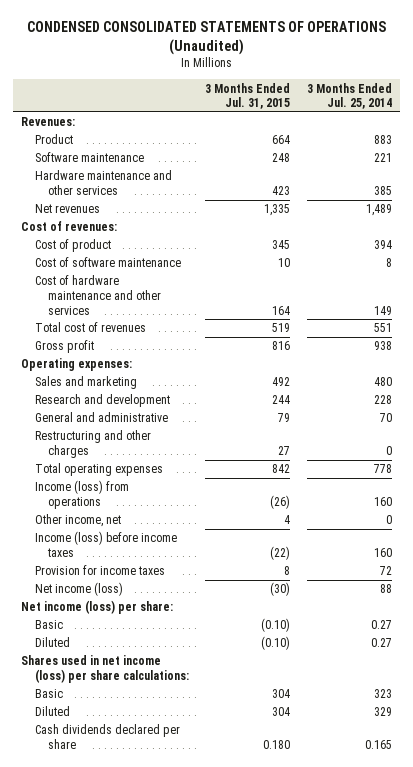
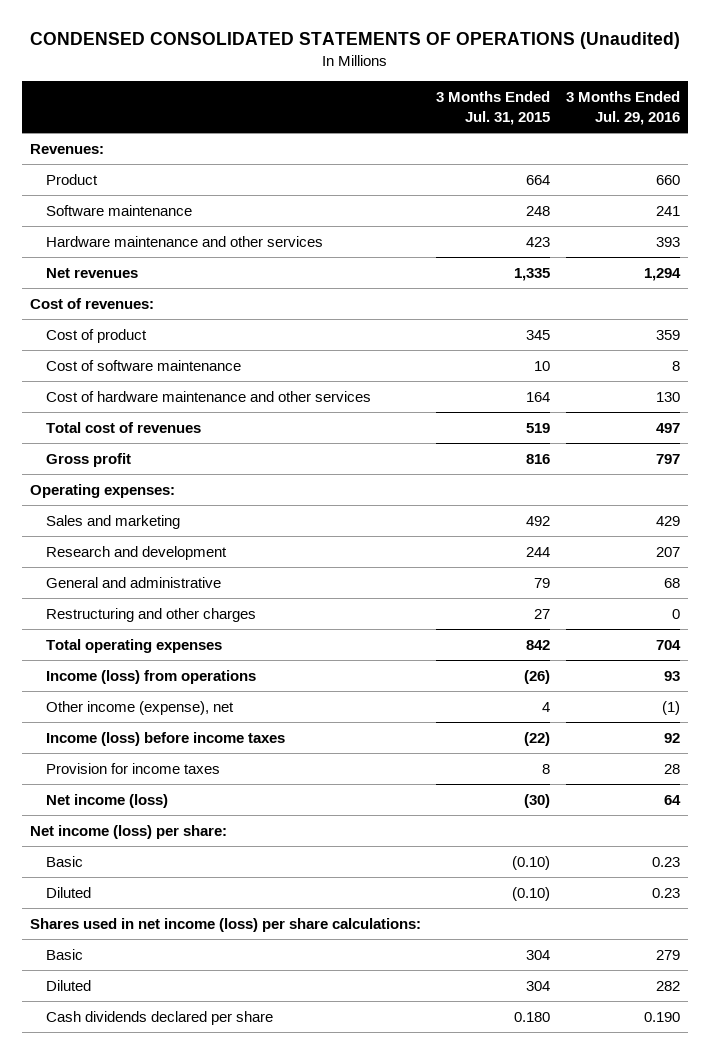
[306,82,392,110] 3 Months Ended Jul. 25, 2014 -> none
none -> [566,91,681,125] 3 Months Ended Jul. 29, 2016
[34,514,121,528] Other income, net -> [45,700,234,715] Other income (expense), net

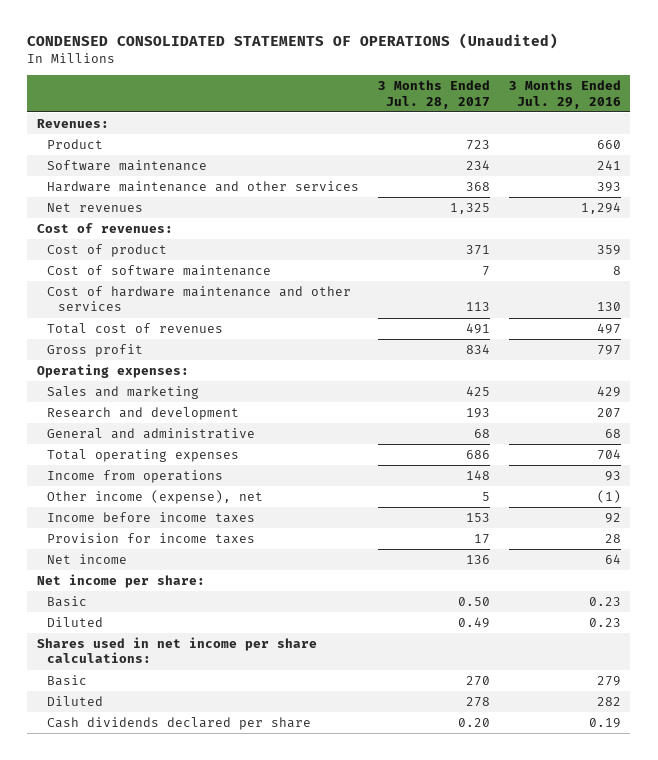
[436,91,551,125] 3 Months Ended Jul. 31, 2015 -> none
none -> [378,80,491,109] 3 Months Ended Jul. 28, 2017
[45,607,256,622] Restructuring and other charges -> none
[45,669,256,684] Income (loss) from operations -> [47,469,224,483] Income from operations
[45,731,285,746] Income (loss) before income taxes -> [47,511,256,523] Income before income taxes
[45,793,168,808] Net income (loss) -> [47,553,128,564] Net income
[29,824,227,839] Net income (loss) per share: -> [36,573,205,588] Net income per share:
[29,917,421,932] Shares used in net income (loss) per share calculations: -> [36,636,317,664] Shares used in net income per share calculations:
[644,1011,681,1022] 0.190 -> [589,717,622,728] 0.19

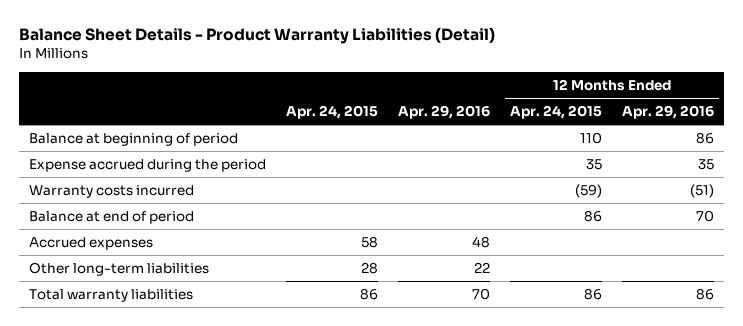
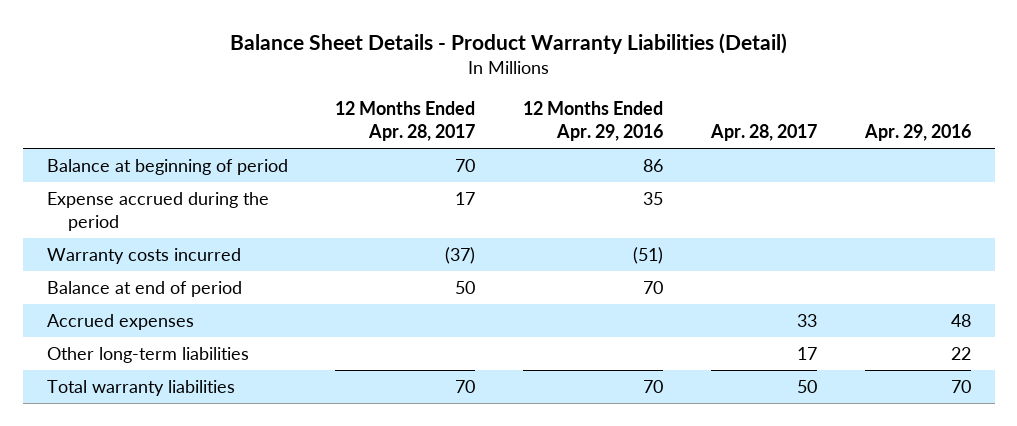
[286,104,379,119] Apr. 24, 2015 -> none
[510,104,603,119] Apr. 24, 2015 -> none
none -> [335,101,476,142] 12 Months Ended Apr. 28, 2017
none -> [709,124,817,142] Apr. 28, 2017
[696,287,715,300] 86 -> [643,379,664,393] 70

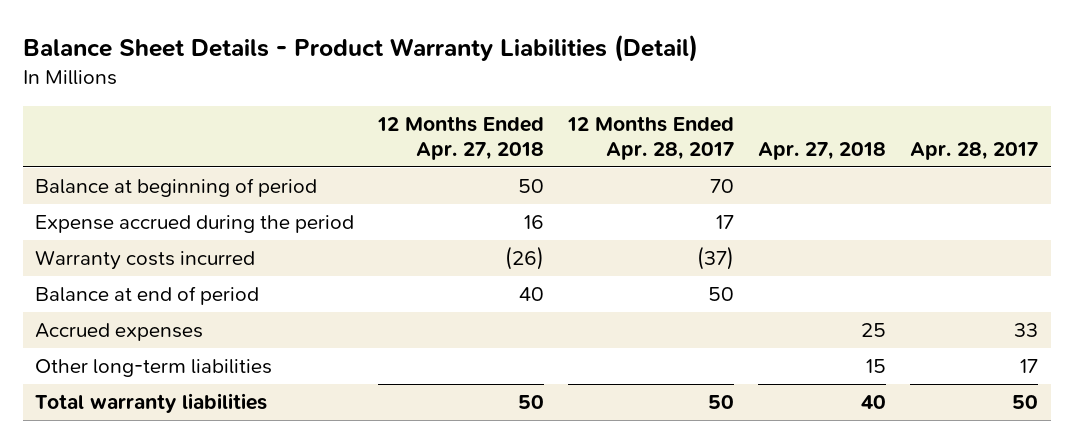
[523,101,664,142] 12 Months Ended Apr. 29, 2016 -> none
[863,124,971,142] Apr. 29, 2016 -> none
none -> [377,115,545,161] 12 Months Ended Apr. 27, 2018
none -> [758,142,887,161] Apr. 27, 2018
[455,379,476,393] 70 -> [708,395,735,410] 50

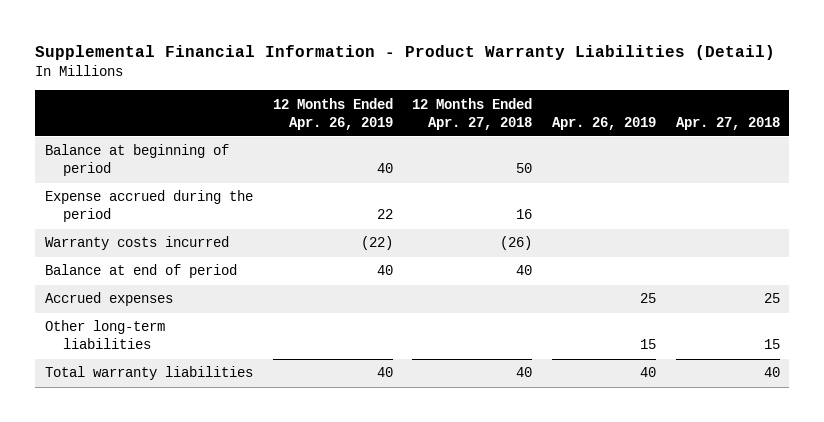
[22,33,698,62] Balance Sheet Details - Product Warranty Liabilities (Detail) -> [34,44,775,60] Supplemental Financial Information - Product Warranty Liabilities (Detail)
[567,115,735,161] 12 Months Ended Apr. 28, 2017 -> none
[910,142,1039,161] Apr. 28, 2017 -> none
none -> [272,97,393,130] 12 Months Ended Apr. 26, 2019
none -> [551,116,656,130] Apr. 26, 2019
[518,395,545,410] 50 -> [516,367,533,378] 40

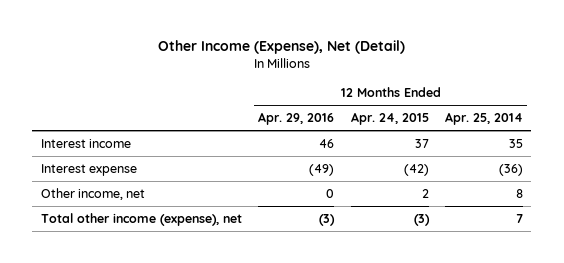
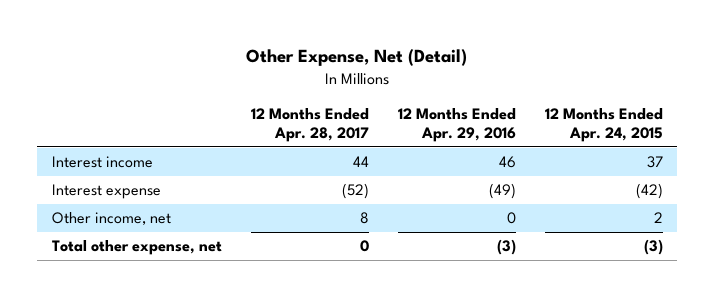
[157,40,405,55] Other Income (Expense), Net (Detail) -> [246,49,468,67] Other Expense, Net (Detail)
[444,112,523,126] Apr. 25, 2014 -> none
none -> [250,108,369,143] 12 Months Ended Apr. 28, 2017
[40,212,242,226] Total other income (expense), net -> [51,240,222,256] Total other expense, net

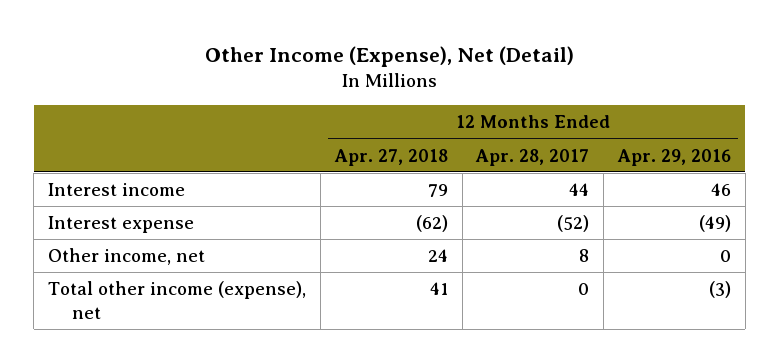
[246,49,468,67] Other Expense, Net (Detail) -> [204,46,574,68] Other Income (Expense), Net (Detail)
[544,108,663,143] 12 Months Ended Apr. 24, 2015 -> none
none -> [333,148,448,166] Apr. 27, 2018
[51,240,222,256] Total other expense, net -> [48,280,307,319] Total other income (expense), net

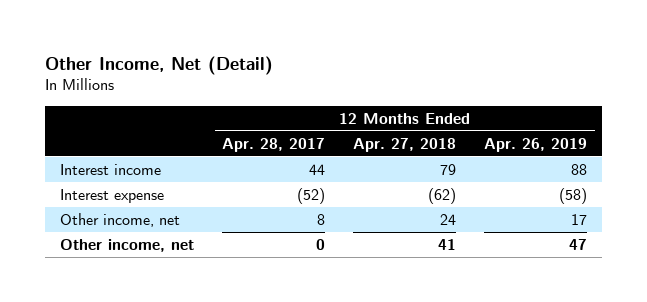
[204,46,574,68] Other Income (Expense), Net (Detail) -> [45,55,274,75] Other Income, Net (Detail)
[617,148,732,166] Apr. 29, 2016 -> none
none -> [484,137,588,152] Apr. 26, 2019
[48,280,307,319] Total other income (expense), net -> [59,238,194,252] Other income, net

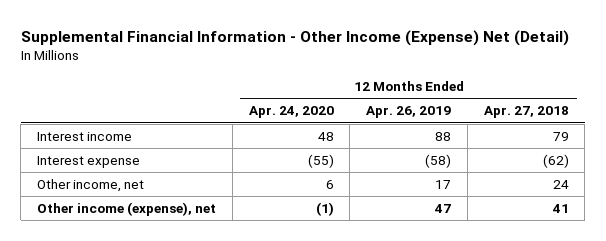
[45,55,274,75] Other Income, Net (Detail) -> [20,29,569,46] Supplemental Financial Information - Other Income (Expense) Net (Detail)
[221,137,325,152] Apr. 28, 2017 -> none
none -> [248,106,334,119] Apr. 24, 2020
[59,238,194,252] Other income, net -> [37,202,217,217] Other income (expense), net

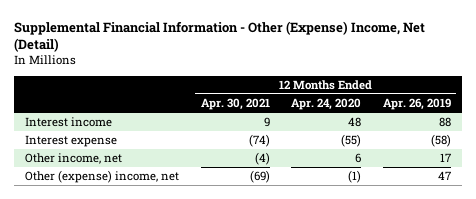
[20,29,569,46] Supplemental Financial Information - Other Income (Expense) Net (Detail) -> [14,20,426,53] Supplemental Financial Information - Other (Expense) Income, Net (Detail)
[483,106,569,119] Apr. 27, 2018 -> none
none -> [200,98,270,111] Apr. 30, 2021
[37,202,217,217] Other income (expense), net -> [25,170,180,184] Other (expense) income, net

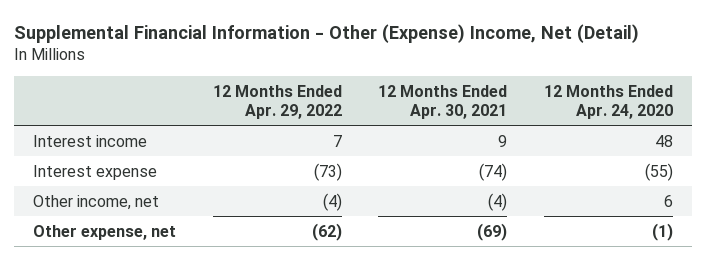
[382,98,451,111] Apr. 26, 2019 -> none
none -> [212,84,342,119] 12 Months Ended Apr. 29, 2022
[25,170,180,184] Other (expense) income, net -> [32,224,176,240] Other expense, net

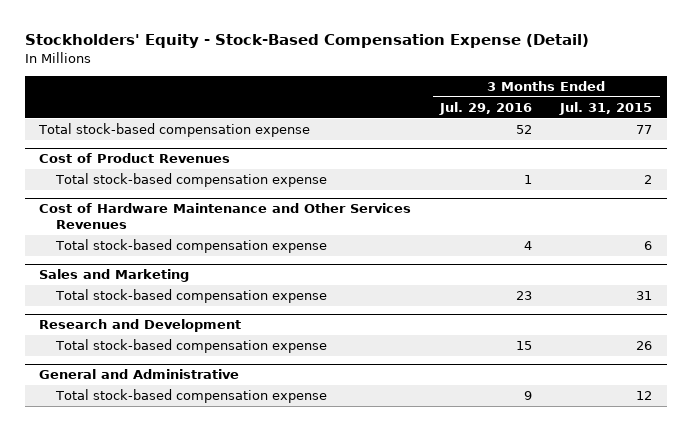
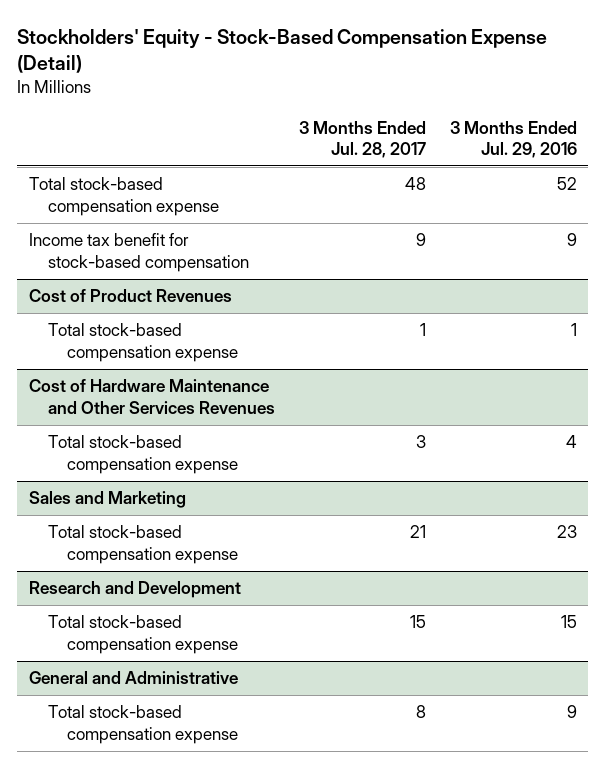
[559,102,653,116] Jul. 31, 2015 -> none
none -> [298,120,426,158] 3 Months Ended Jul. 28, 2017
none -> [29,233,250,272] Income tax benefit for stock-based compensation

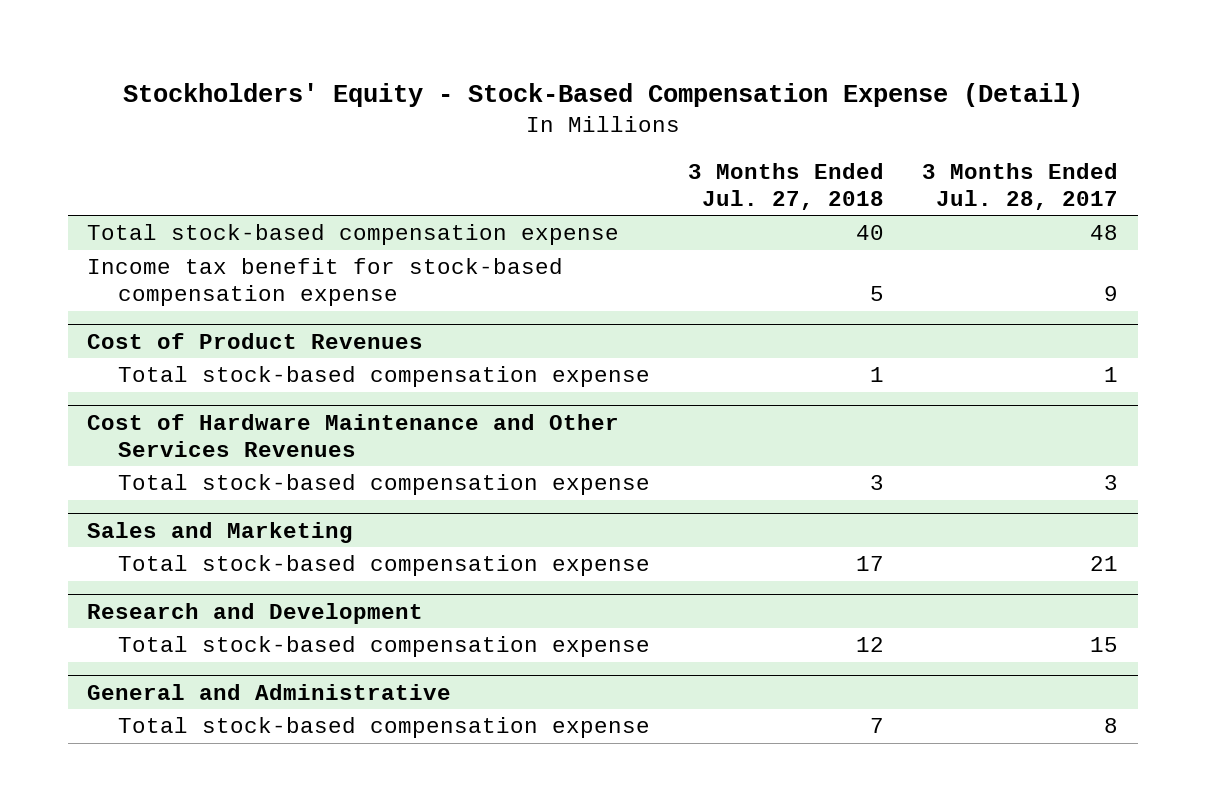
[449,120,577,158] 3 Months Ended Jul. 29, 2016 -> none
none -> [688,162,885,210] 3 Months Ended Jul. 27, 2018
[29,233,250,272] Income tax benefit for stock-based compensation -> [86,258,563,307] Income tax benefit for stock-based compensation expense

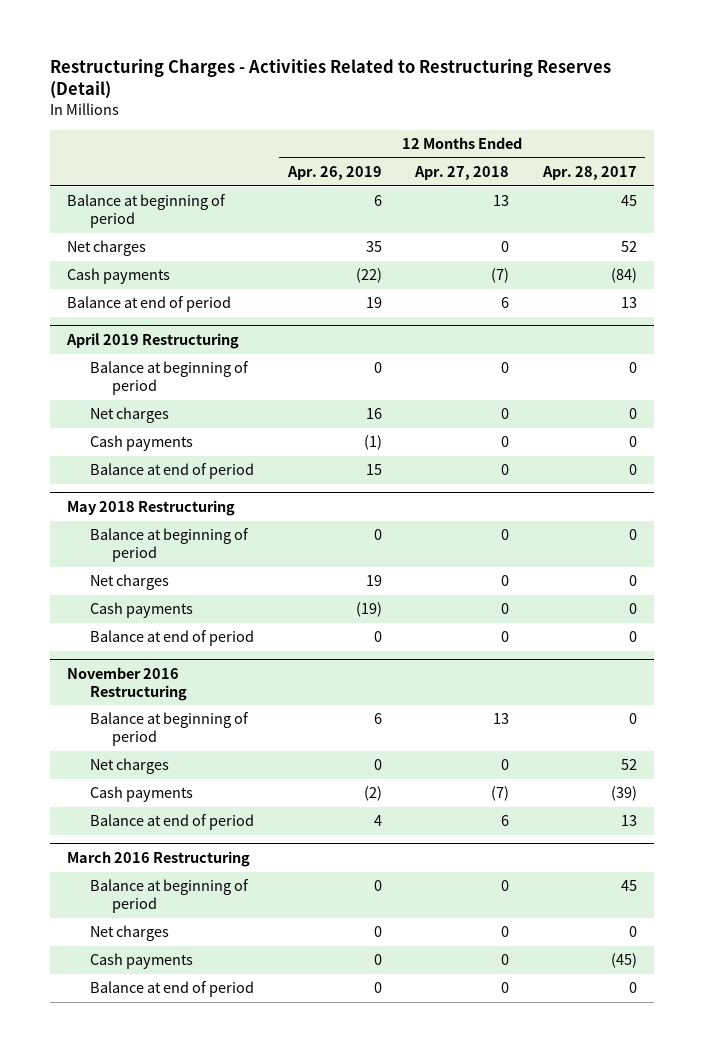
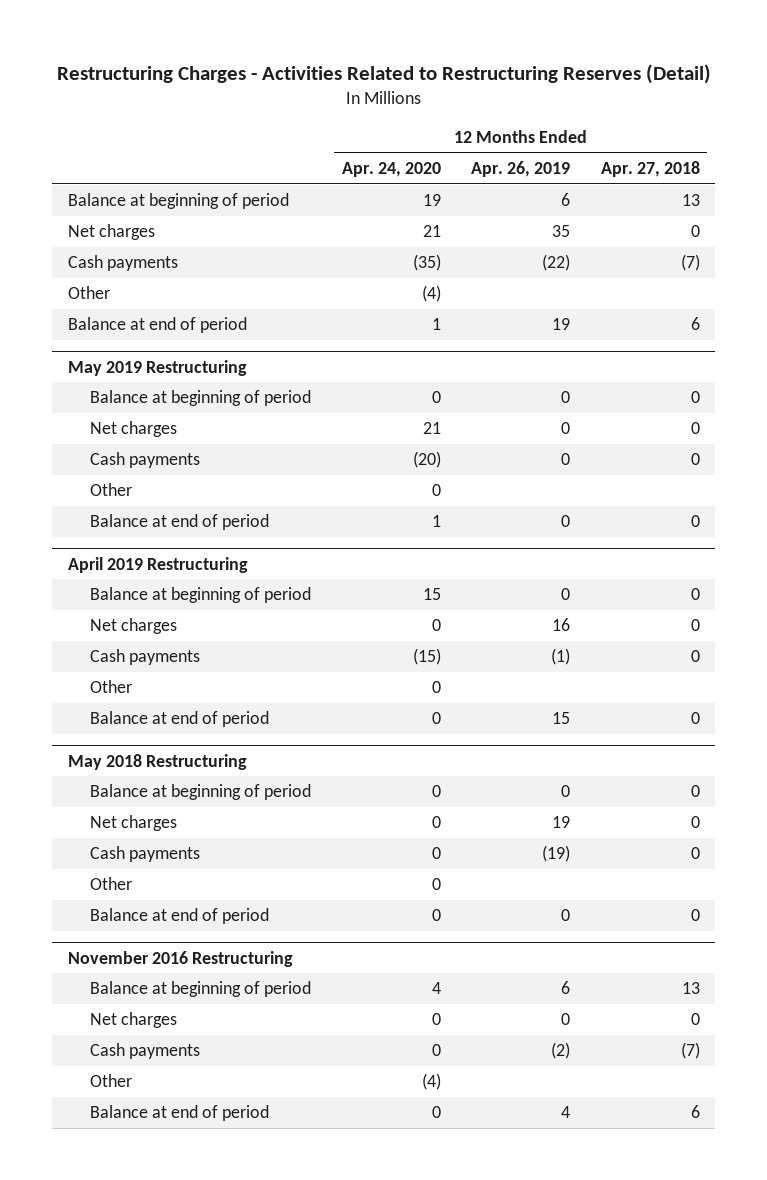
[542,165,638,180] Apr. 28, 2017 -> none
none -> [341,161,441,177] Apr. 24, 2020
none -> [67,286,110,300] Other
none -> [67,359,247,376] May 2019 Restructuring
none -> [90,390,312,407] Balance at beginning of period
none -> [90,421,178,438] Net charges
none -> [90,452,201,469] Cash payments
none -> [90,483,133,497] Other
none -> [90,514,270,531] Balance at end of period
none -> [90,680,133,694] Other
none -> [90,877,133,891] Other
none -> [90,1074,133,1088] Other
[67,851,251,868] March 2016 Restructuring -> none
[89,879,249,913] Balance at beginning of period -> none
[89,925,169,942] Net charges -> none
[89,953,193,970] Cash payments -> none
[89,981,254,998] Balance at end of period -> none

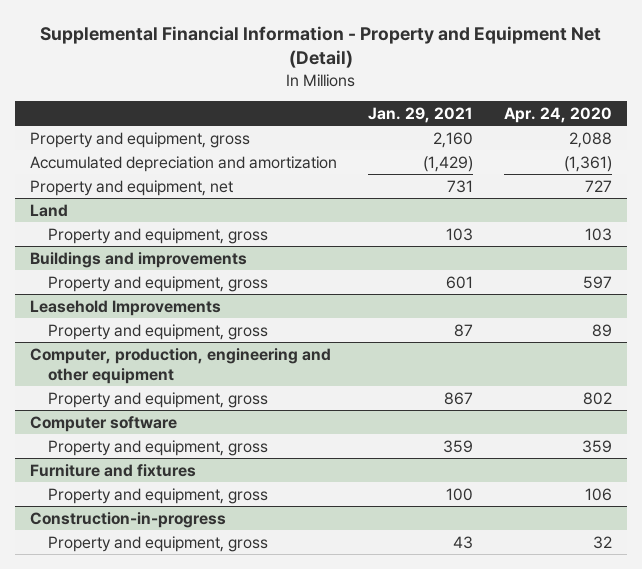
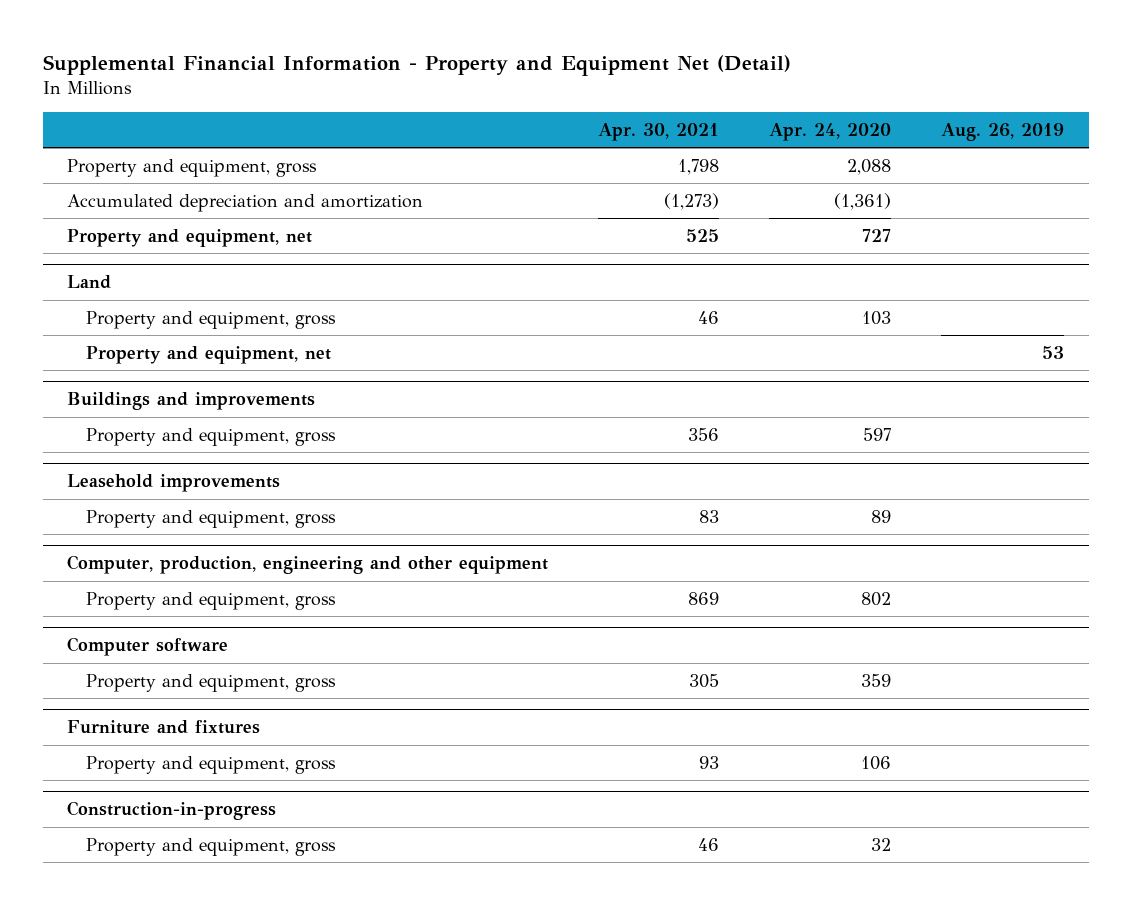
[368,107,474,124] Jan. 29, 2021 -> none
none -> [598,122,720,141] Apr. 30, 2021
none -> [941,122,1065,141] Aug. 26, 2019
none -> [85,345,331,364] Property and equipment, net
[30,299,222,316] Leasehold Improvements -> [67,474,281,493] Leasehold improvements

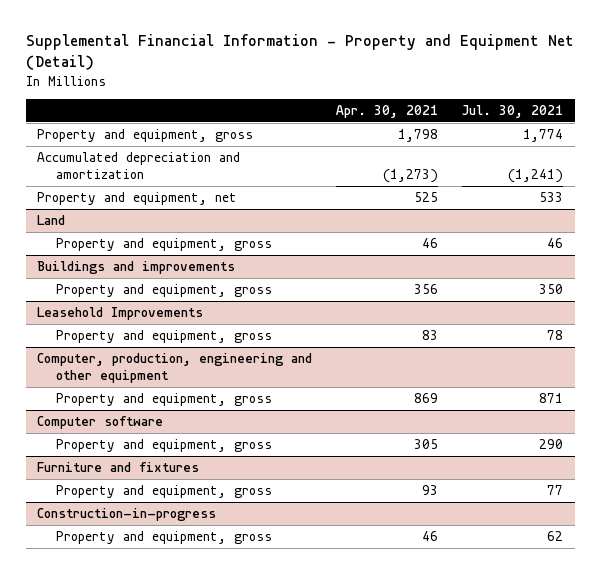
[769,122,892,141] Apr. 24, 2020 -> none
[941,122,1065,141] Aug. 26, 2019 -> none
none -> [462,105,564,119] Jul. 30, 2021
[85,345,331,364] Property and equipment, net -> none
[67,474,281,493] Leasehold improvements -> [37,307,204,321] Leasehold Improvements

